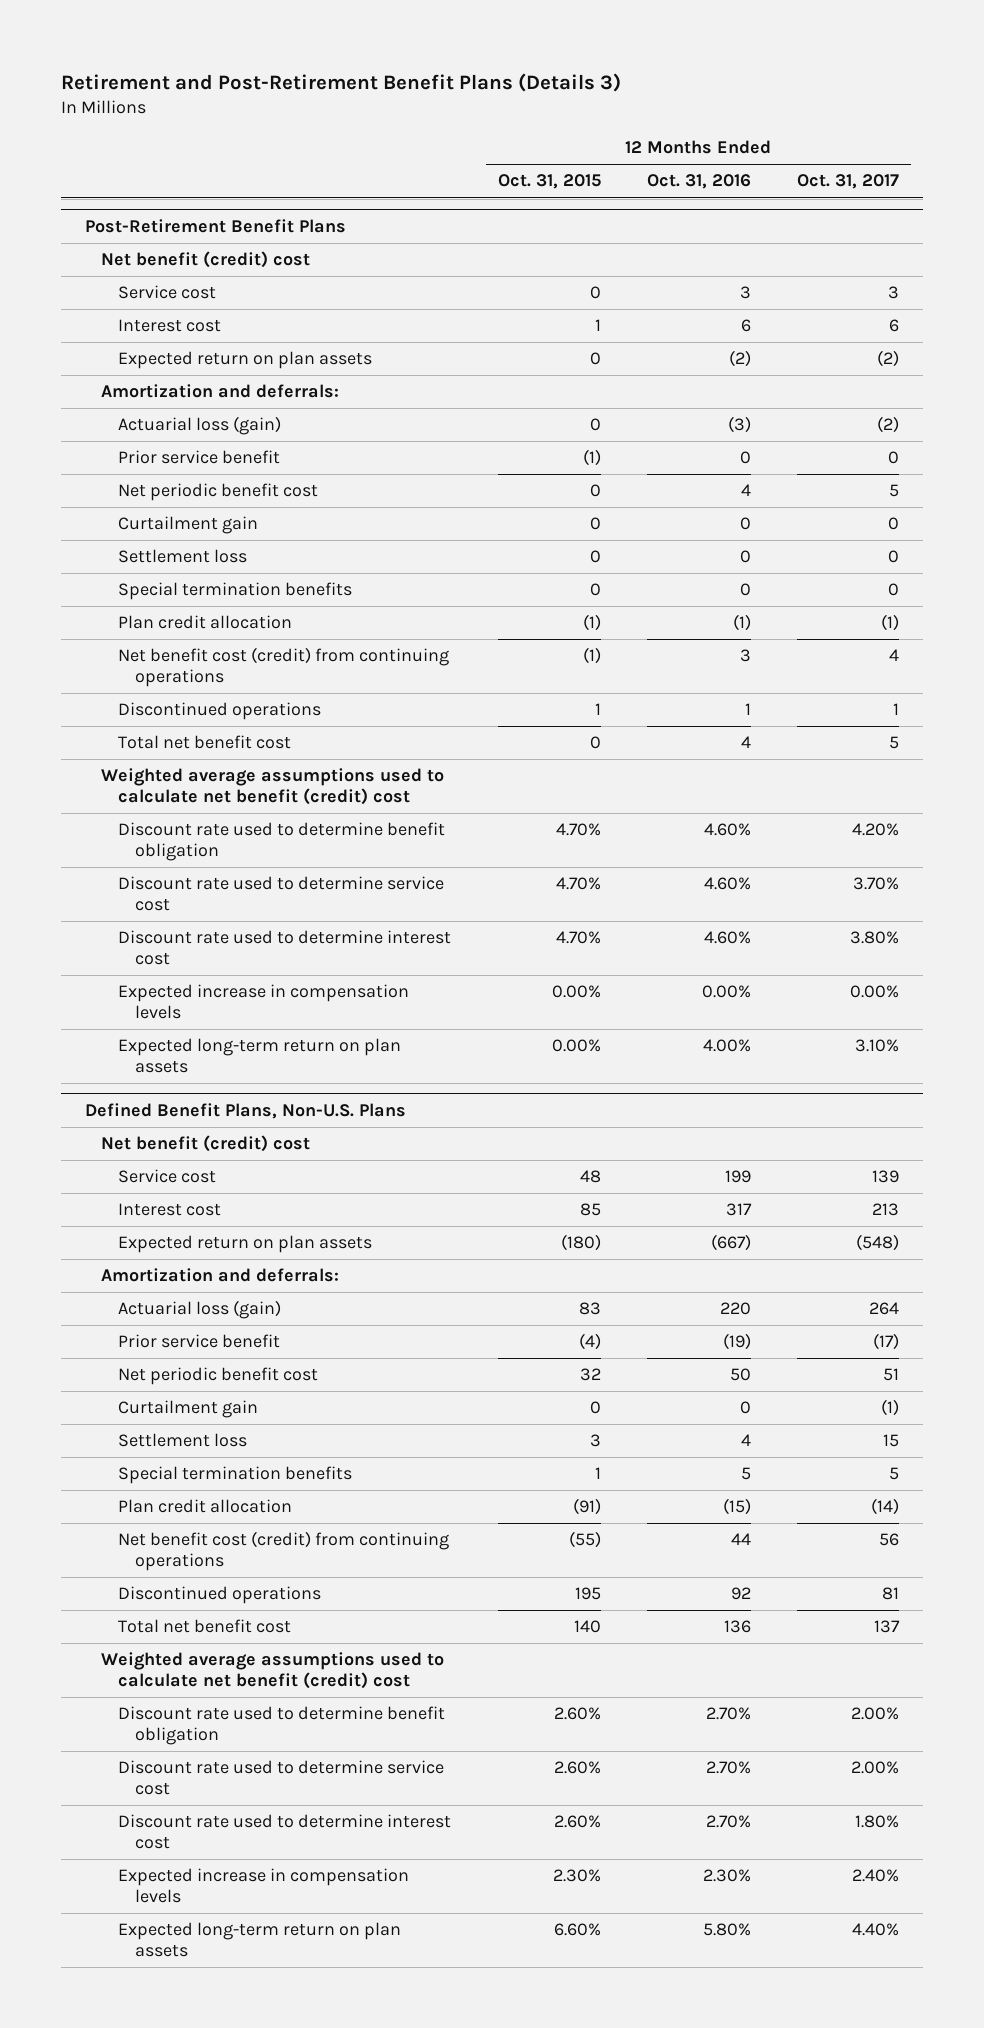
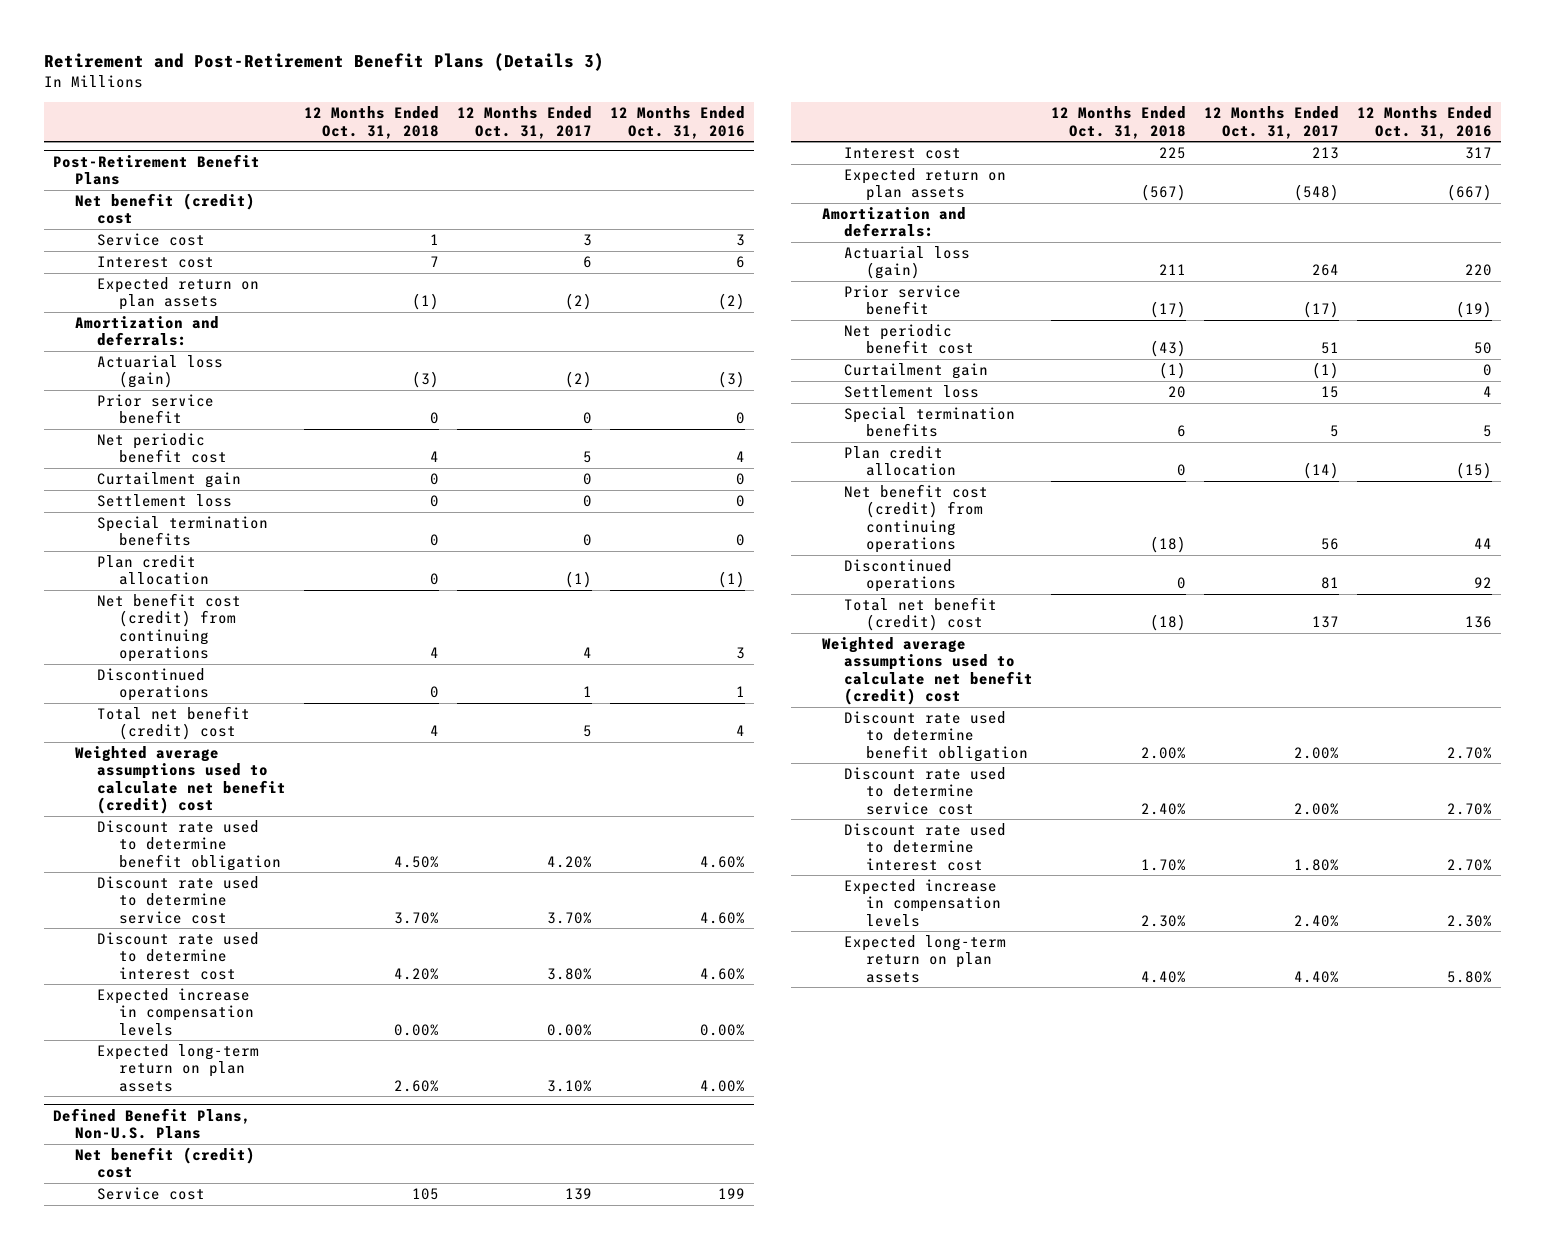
[497,174,601,190] Oct. 31, 2015 -> none
none -> [303,106,439,139] 12 Months Ended Oct. 31, 2018
[118,735,292,750] Total net benefit cost -> [96,706,250,741] Total net benefit (credit) cost
[118,1619,292,1634] Total net benefit cost -> [843,597,997,632] Total net benefit (credit) cost

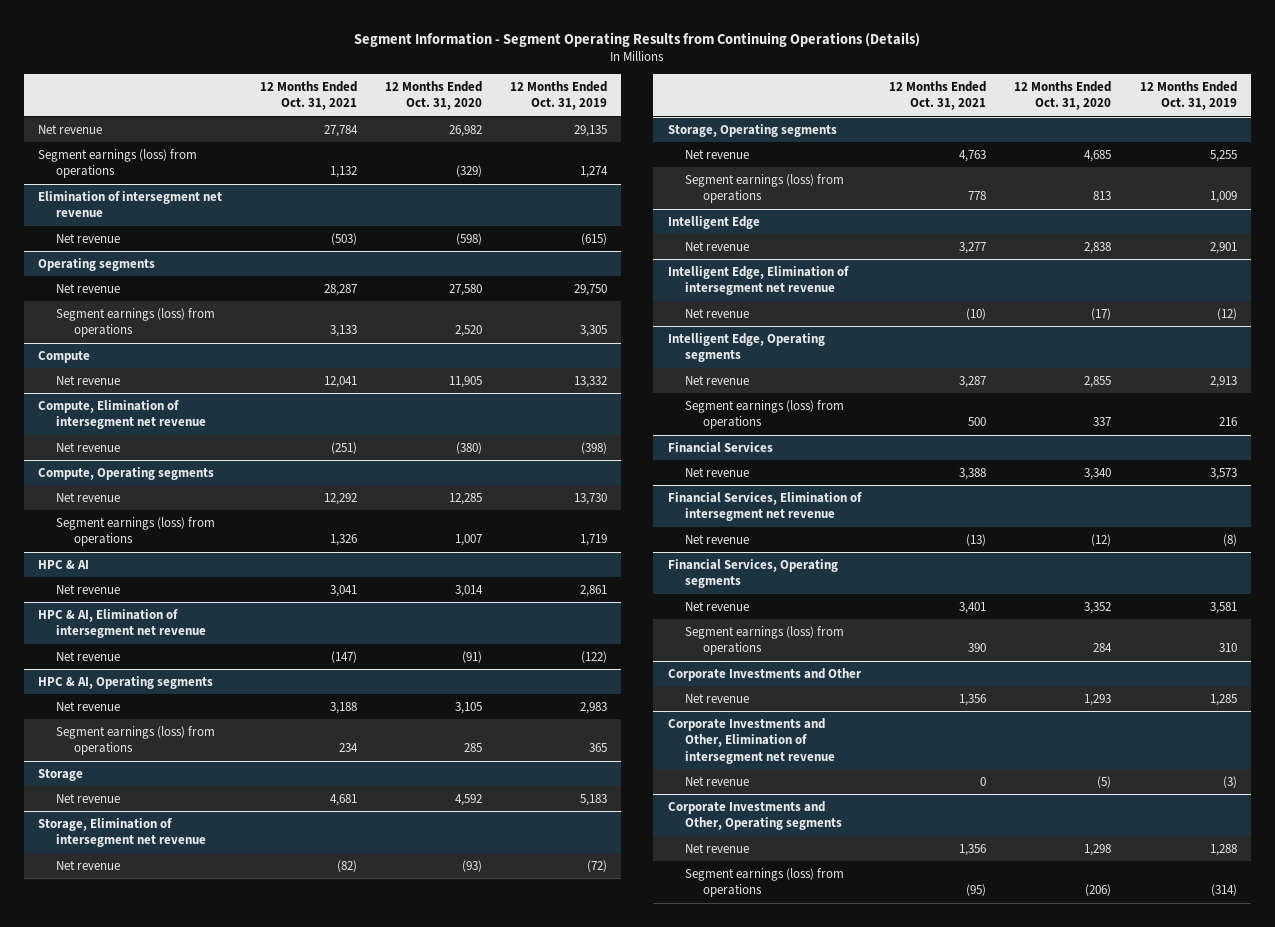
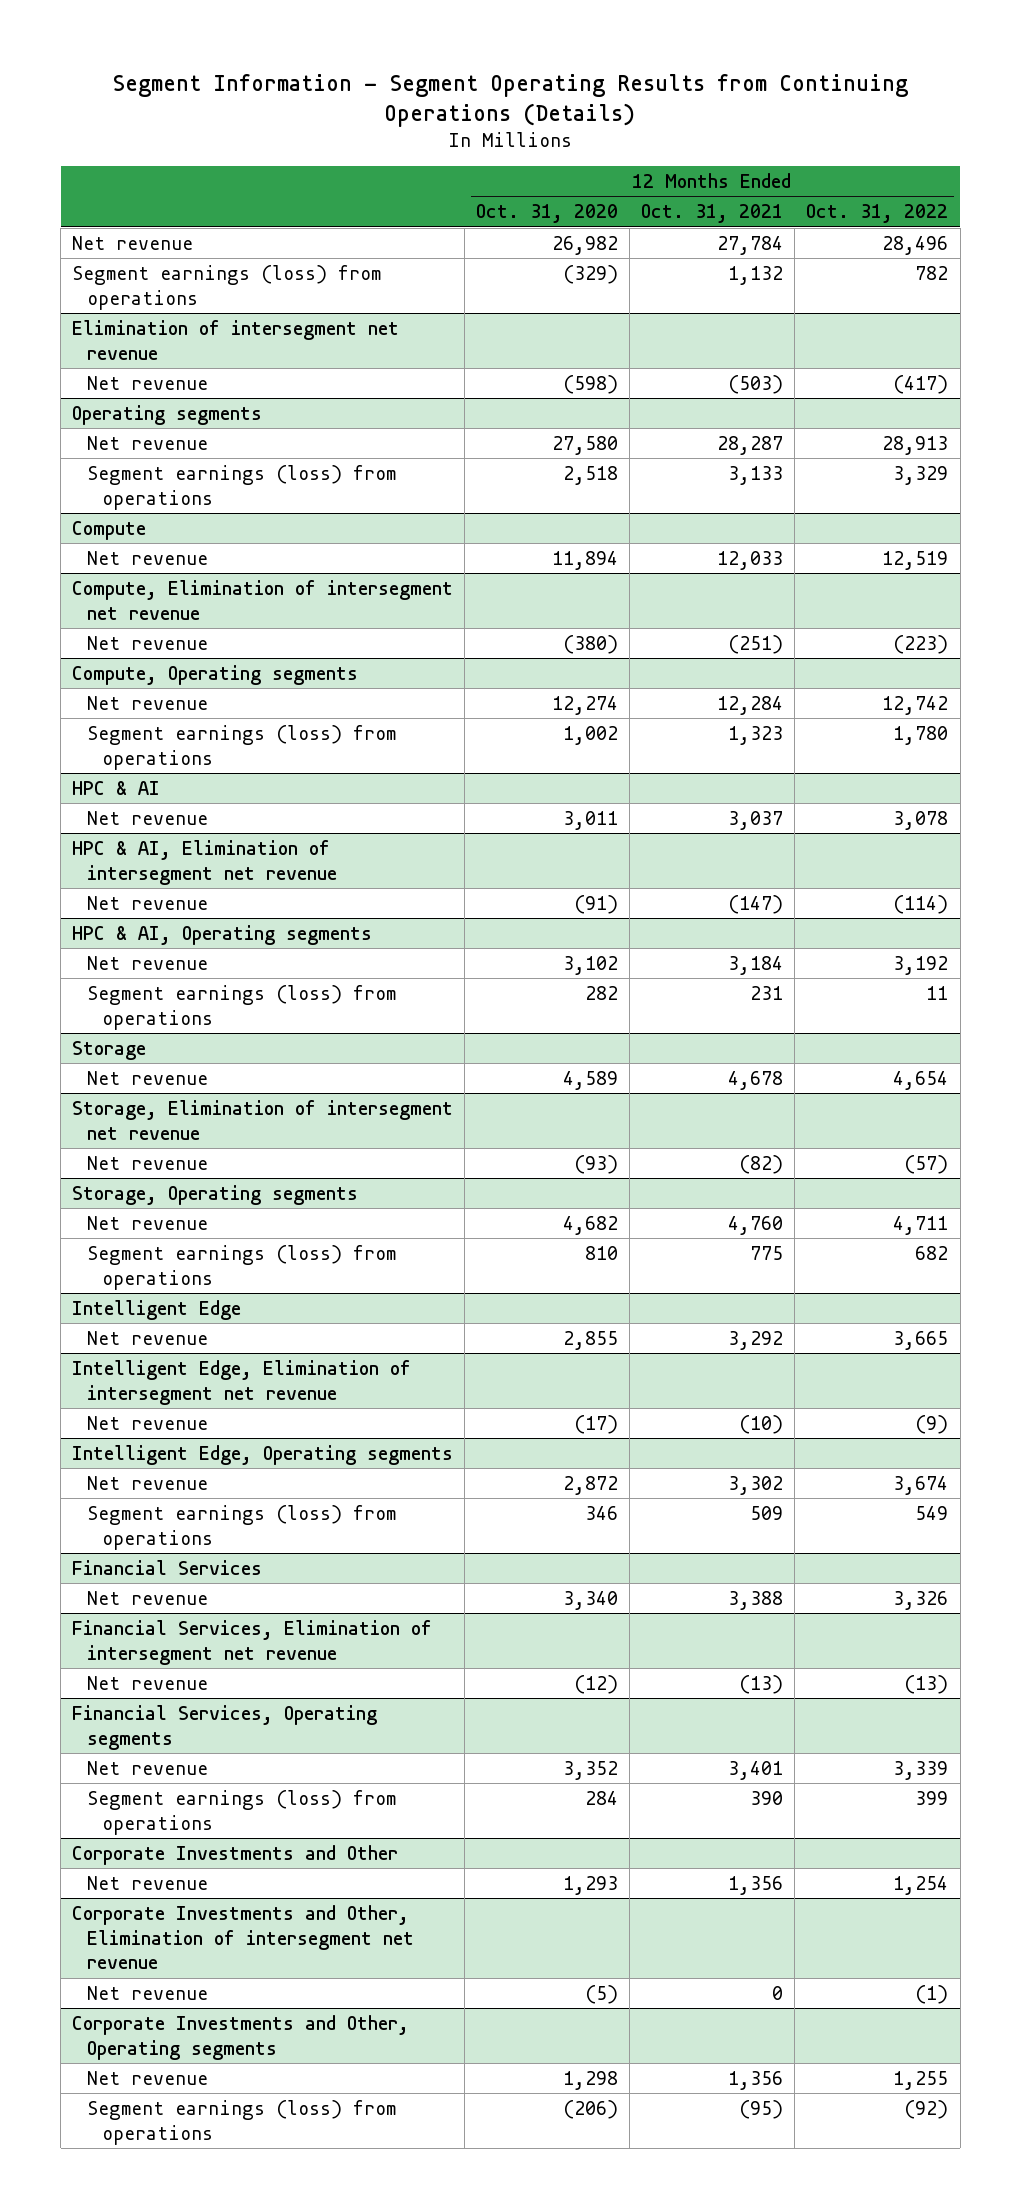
[510,80,608,111] 12 Months Ended Oct. 31, 2019 -> none
none -> [806,204,949,224] Oct. 31, 2022
[454,325,482,338] 2,520 -> [563,465,619,485] 2,518
[323,375,357,388] 12,041 -> [717,550,784,570] 12,033
[448,375,482,388] 11,905 -> [552,550,619,570] 11,894
[323,492,357,505] 12,292 -> [717,695,784,715] 12,284
[448,492,482,505] 12,285 -> [552,695,619,715] 12,274
[329,534,357,547] 1,326 -> [728,725,784,745] 1,323
[454,534,482,547] 1,007 -> [563,725,619,745] 1,002
[329,584,357,597] 3,041 -> [728,810,784,830] 3,037
[454,584,483,597] 3,014 -> [563,810,619,830] 3,011
[329,701,357,714] 3,188 -> [728,955,784,975] 3,184
[454,701,482,714] 3,105 -> [563,955,619,975] 3,102
[338,743,358,753] 234 -> [750,985,784,1000] 231
[463,743,482,753] 285 -> [585,985,619,1000] 282
[329,793,357,806] 4,681 -> [728,1070,784,1090] 4,678
[454,793,482,806] 4,592 -> [563,1070,619,1090] 4,589
[958,149,986,162] 4,763 -> [728,1215,784,1235] 4,760
[1084,149,1112,162] 4,685 -> [563,1215,619,1235] 4,682
[967,191,986,201] 778 -> [750,1245,784,1260] 775
[1093,191,1112,201] 813 -> [585,1245,619,1260] 810
[958,241,986,254] 3,277 -> [728,1330,784,1350] 3,292
[1084,241,1112,254] 2,838 -> [563,1330,619,1350] 2,855
[958,375,986,388] 3,287 -> [728,1475,784,1495] 3,302
[1084,375,1112,388] 2,855 -> [563,1475,619,1495] 2,872
[967,417,986,427] 500 -> [750,1505,784,1520] 509
[1093,417,1112,427] 337 -> [585,1505,619,1520] 346

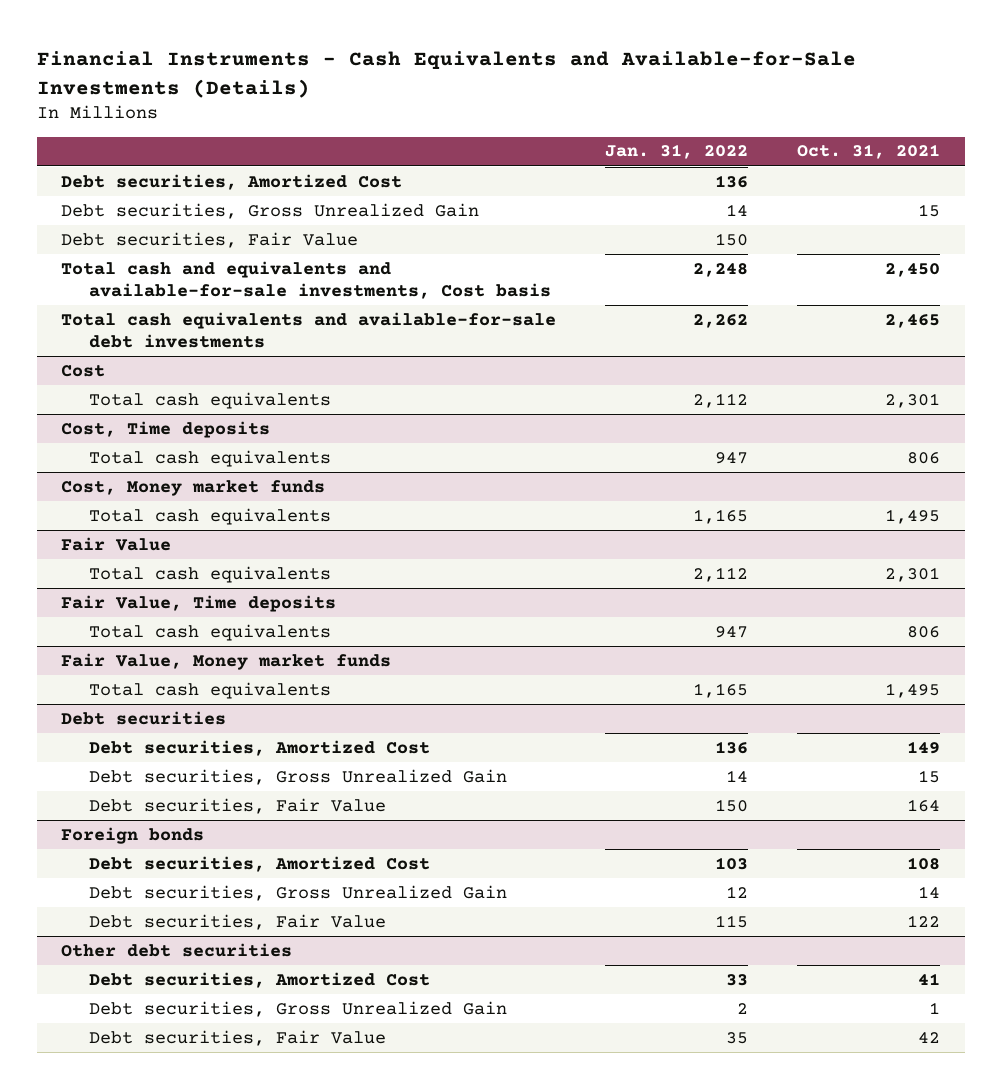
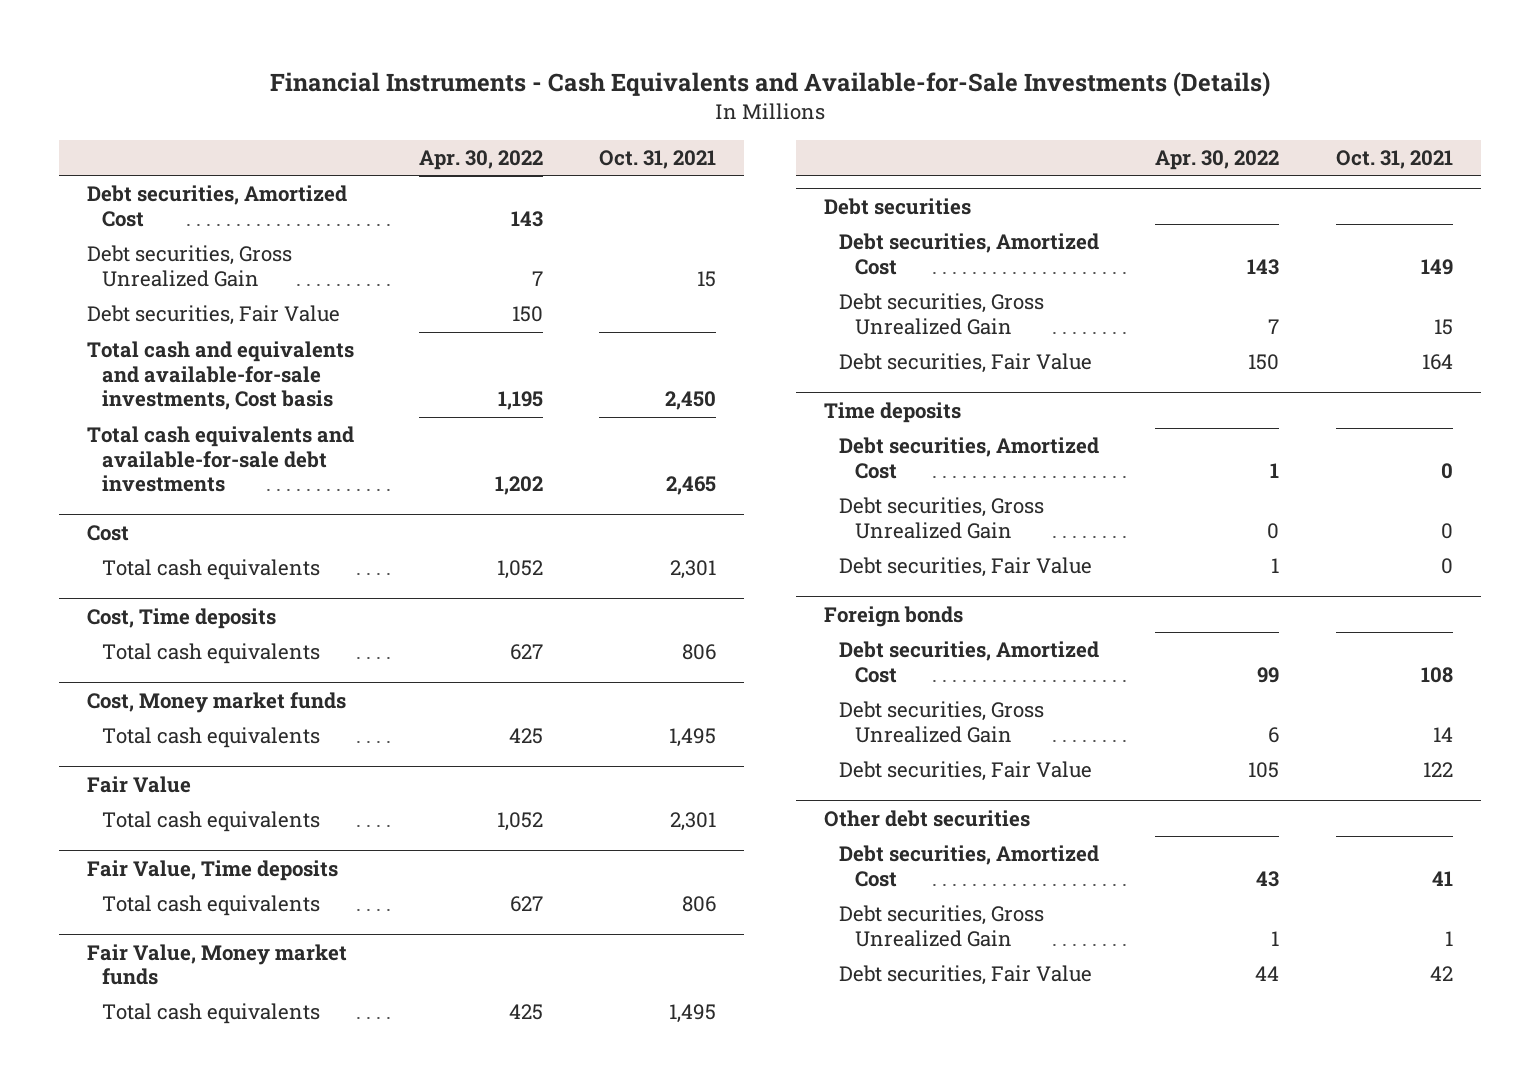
[605,144,749,160] Jan. 31, 2022 -> none
none -> [418,149,543,170] Apr. 30, 2022
none -> [823,401,961,423] Time deposits
none -> [839,437,1100,479] Debt securities, Amortized Cost
none -> [839,497,1045,539] Debt securities, Gross Unrealized Gain
none -> [839,557,1093,578] Debt securities, Fair Value

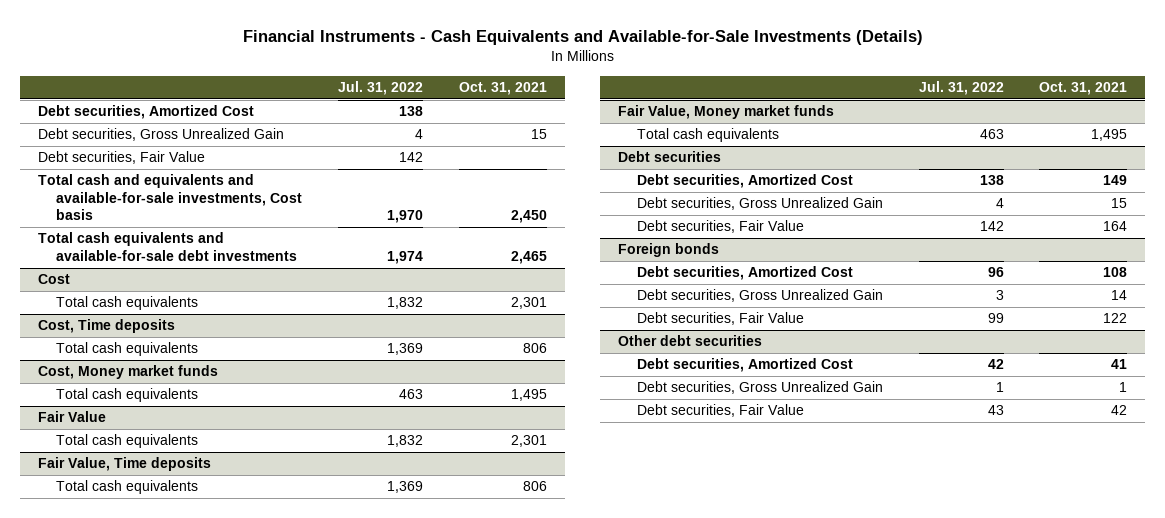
[418,149,543,170] Apr. 30, 2022 -> none
none -> [338,81,424,96] Jul. 31, 2022
[823,401,961,423] Time deposits -> none
[839,437,1100,479] Debt securities, Amortized Cost -> none
[839,497,1045,539] Debt securities, Gross Unrealized Gain -> none
[839,557,1093,578] Debt securities, Fair Value -> none

